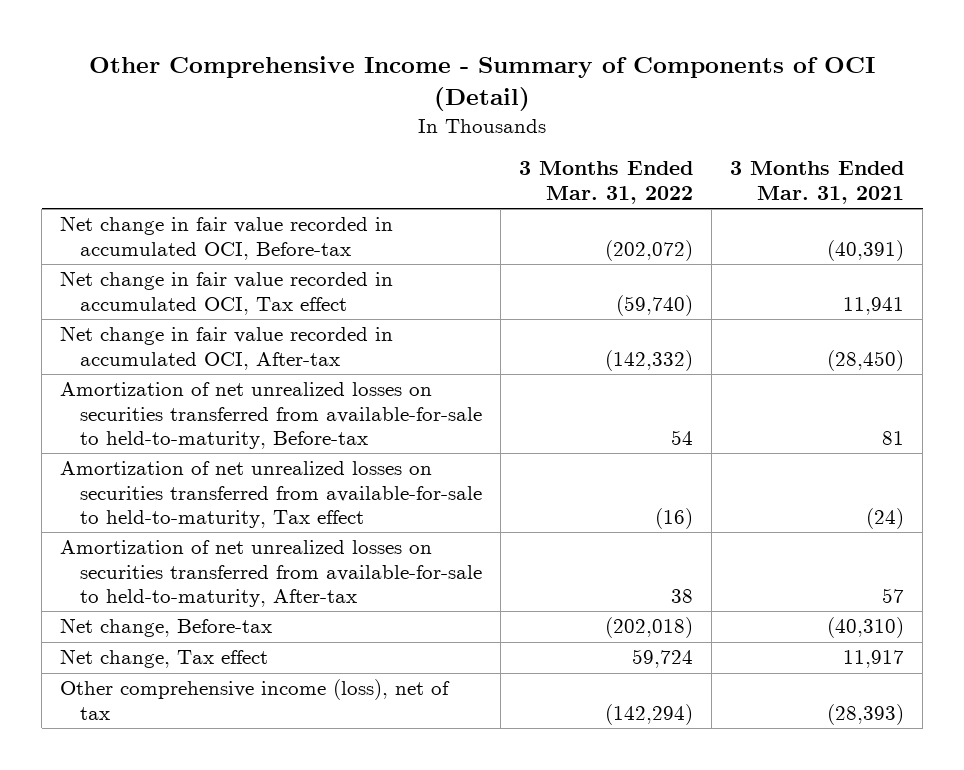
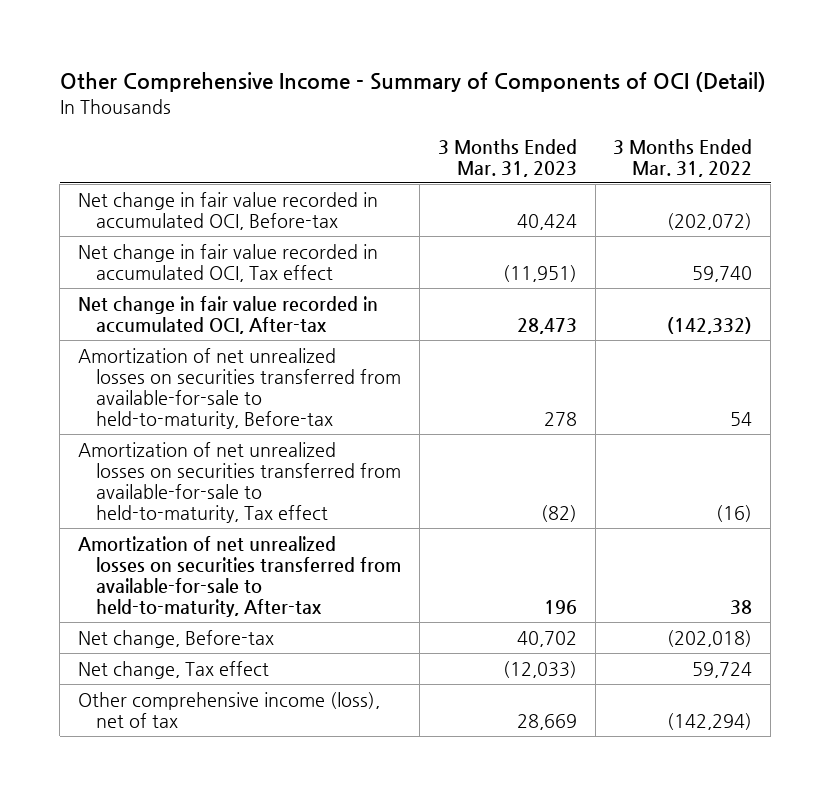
[730,161,905,204] 3 Months Ended Mar. 31, 2021 -> none
none -> [437,138,577,177] 3 Months Ended Mar. 31, 2023
[616,294,694,316] (59,740) -> [692,265,753,282] 59,740

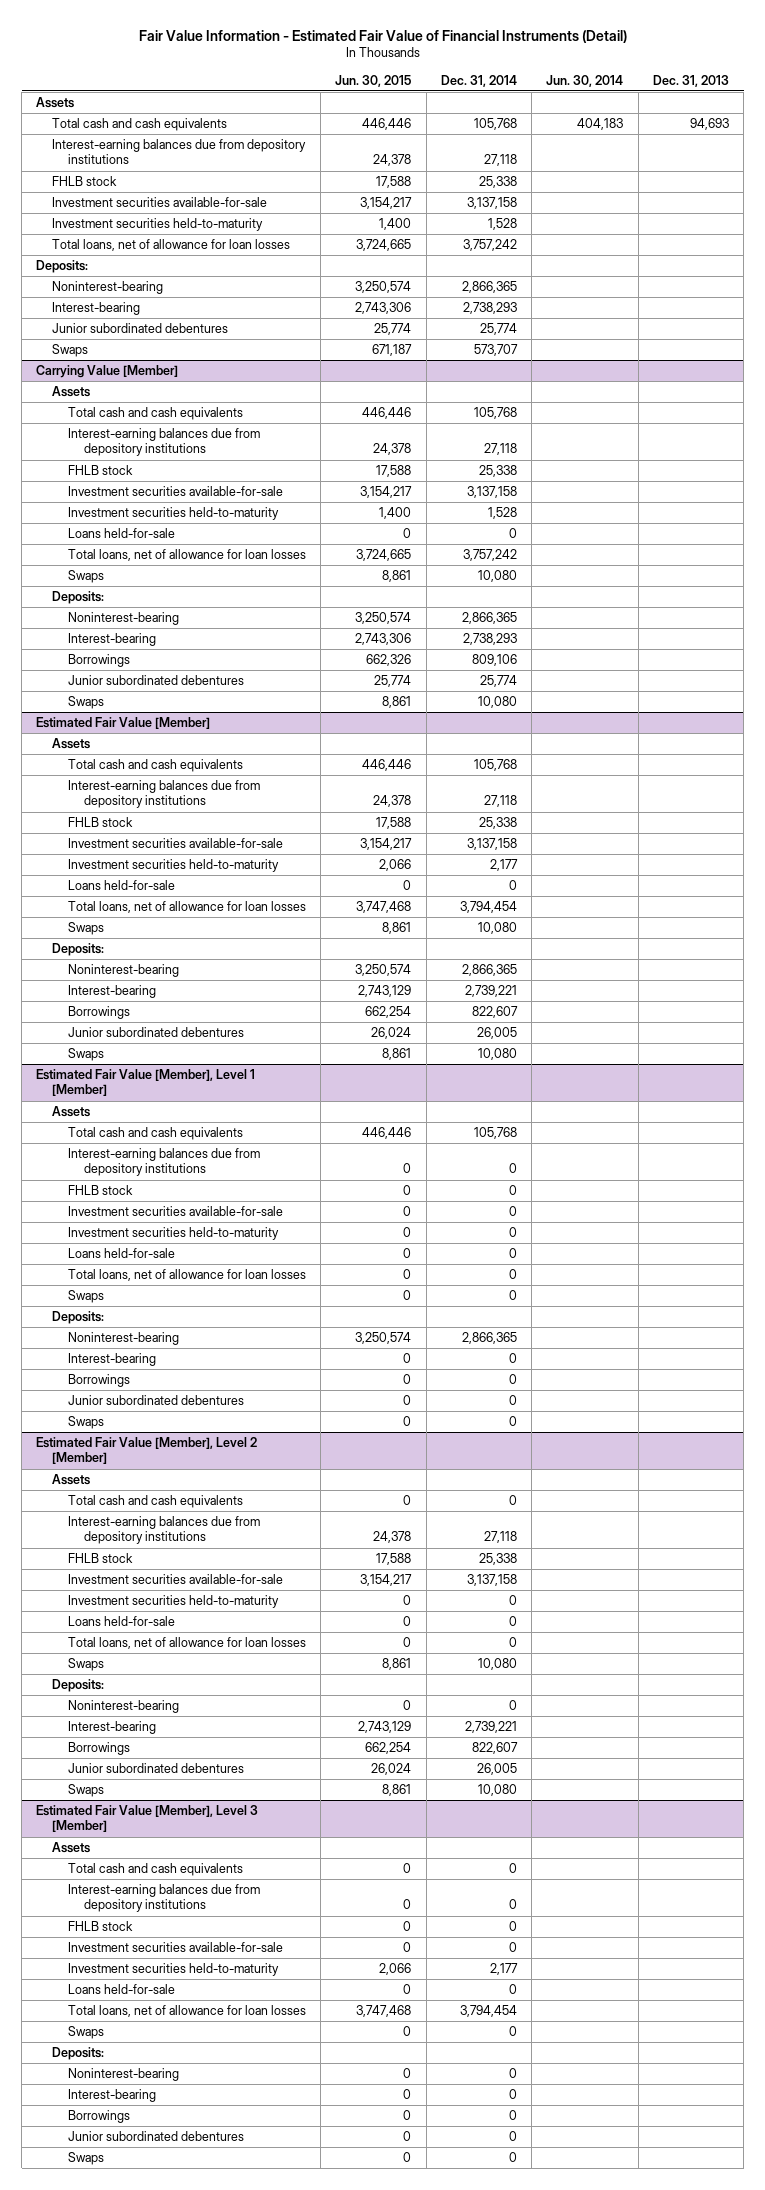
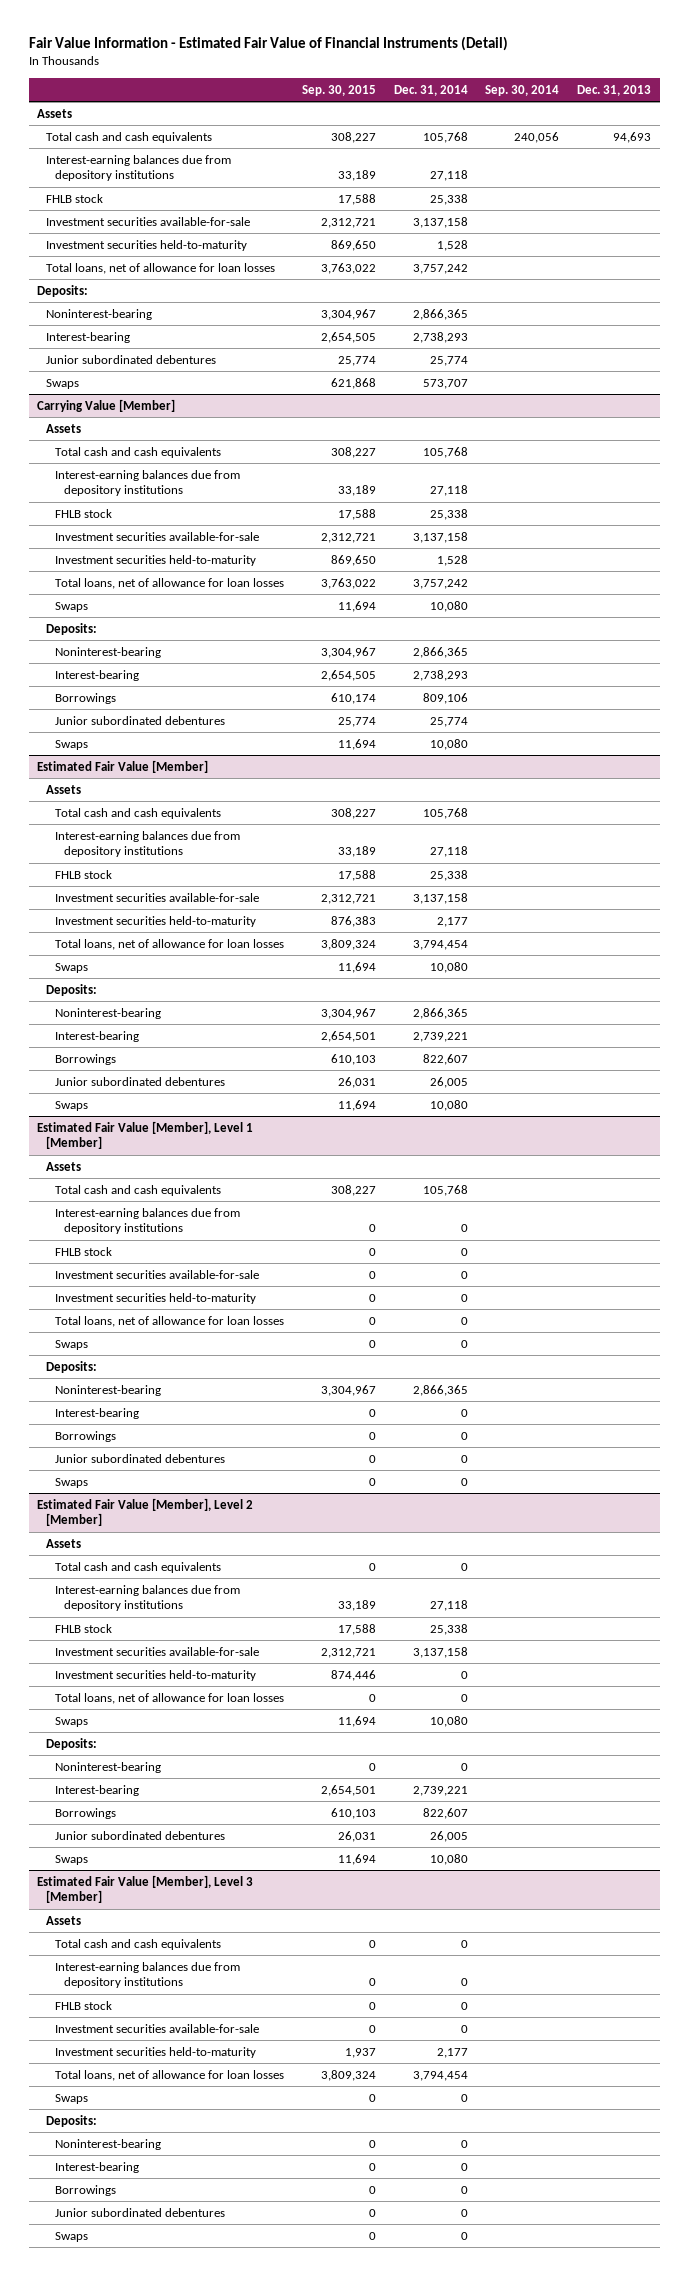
[335,74,412,87] Jun. 30, 2015 -> none
[546,74,624,87] Jun. 30, 2014 -> none
none -> [301,84,376,96] Sep. 30, 2015
none -> [485,84,560,96] Sep. 30, 2014
[67,528,175,539] Loans held-for-sale -> none
[67,880,175,891] Loans held-for-sale -> none
[67,1248,175,1259] Loans held-for-sale -> none
[67,1616,175,1627] Loans held-for-sale -> none
[67,1984,175,1995] Loans held-for-sale -> none

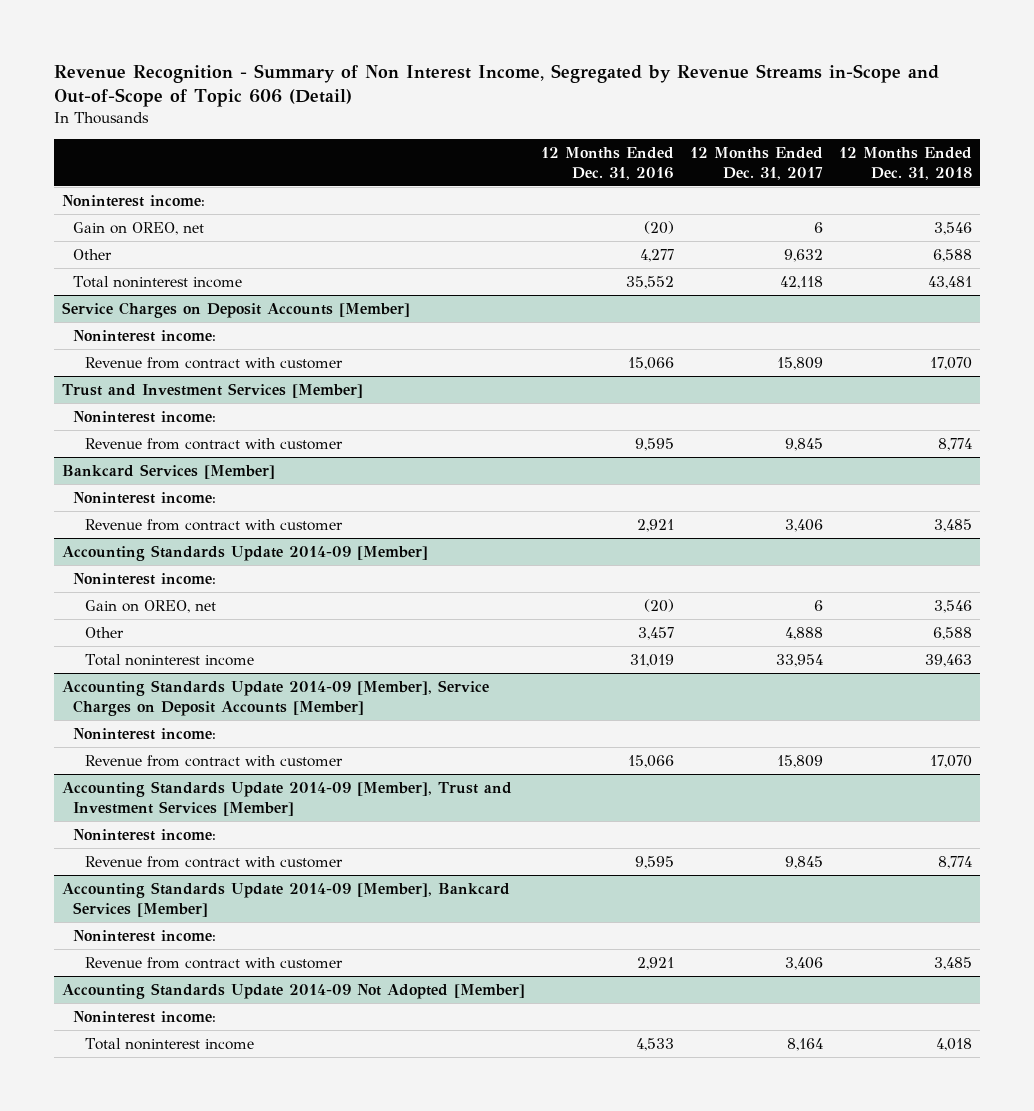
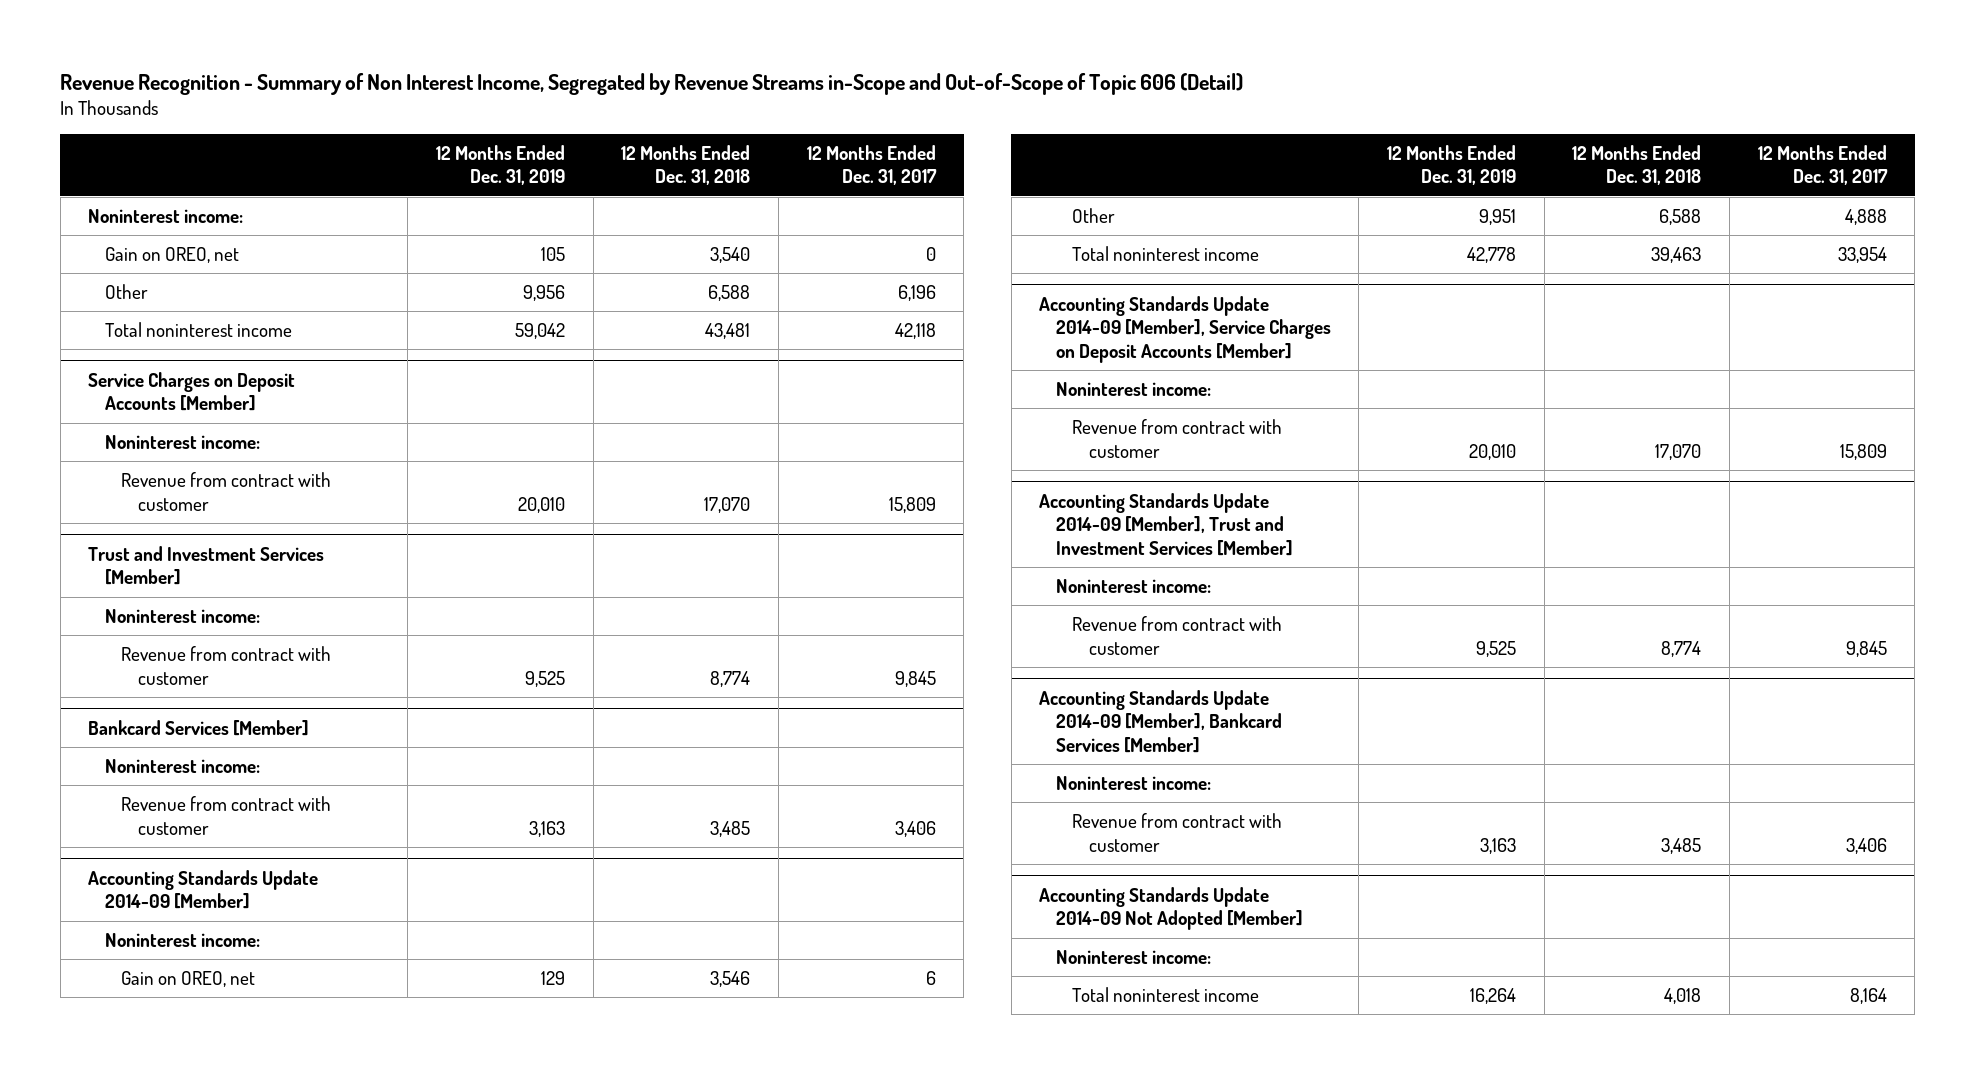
[540,146,674,180] 12 Months Ended Dec. 31, 2016 -> none
none -> [436,144,566,186] 12 Months Ended Dec. 31, 2019
[814,221,824,233] 6 -> [925,247,936,262] 0
[934,221,973,235] 3,546 -> [710,247,751,264] 3,540
[784,248,824,262] 9,632 -> [897,285,936,302] 6,196

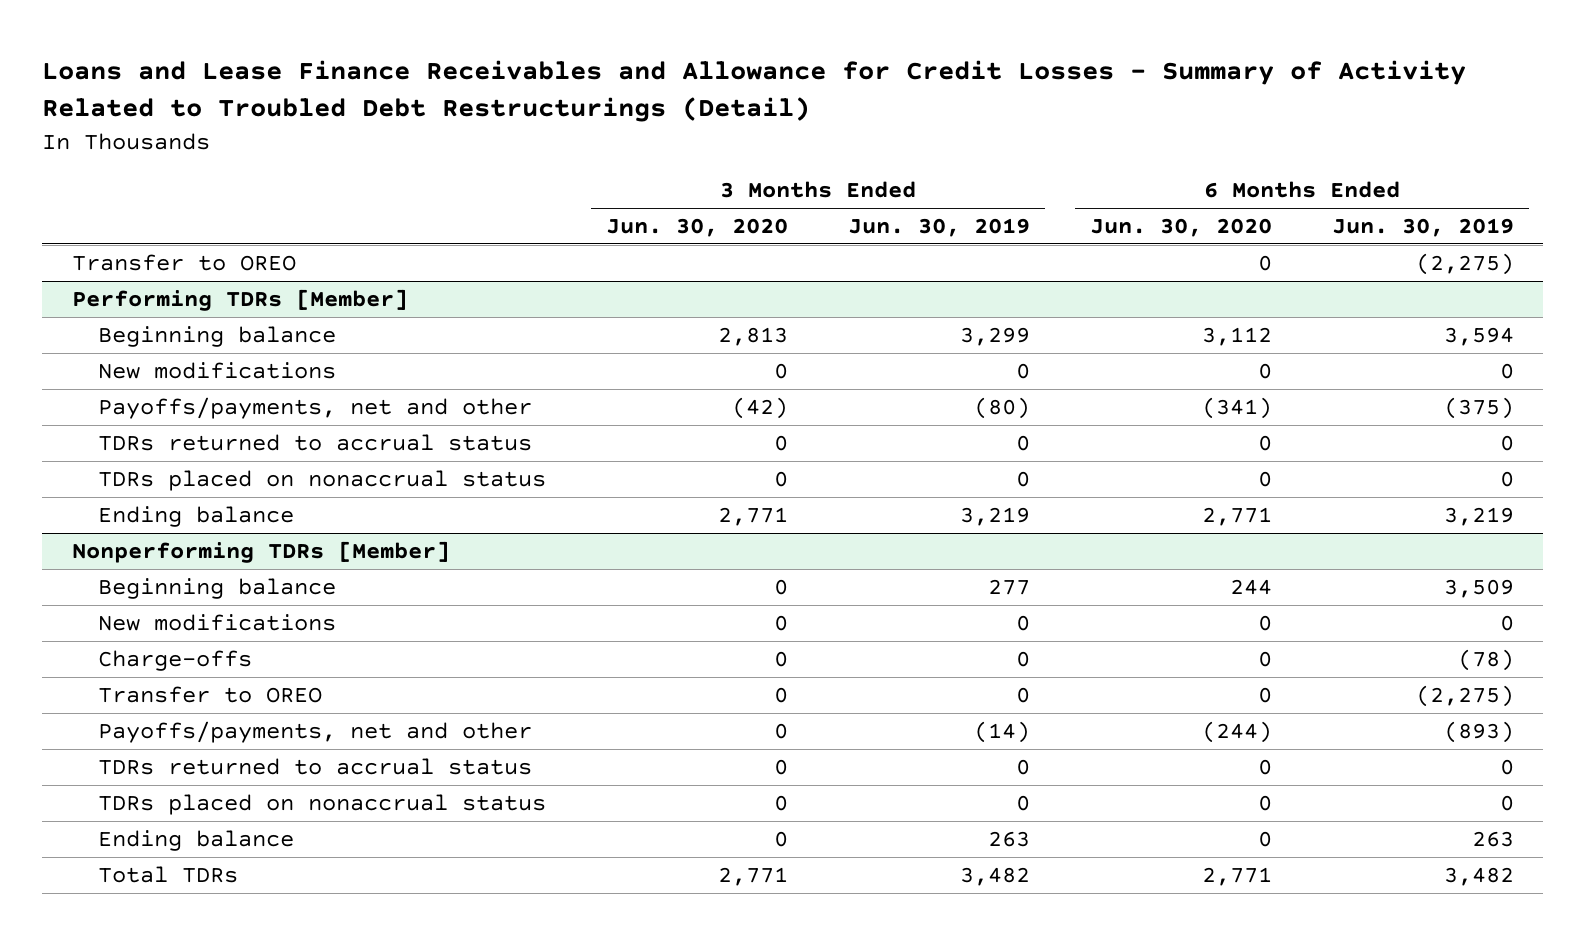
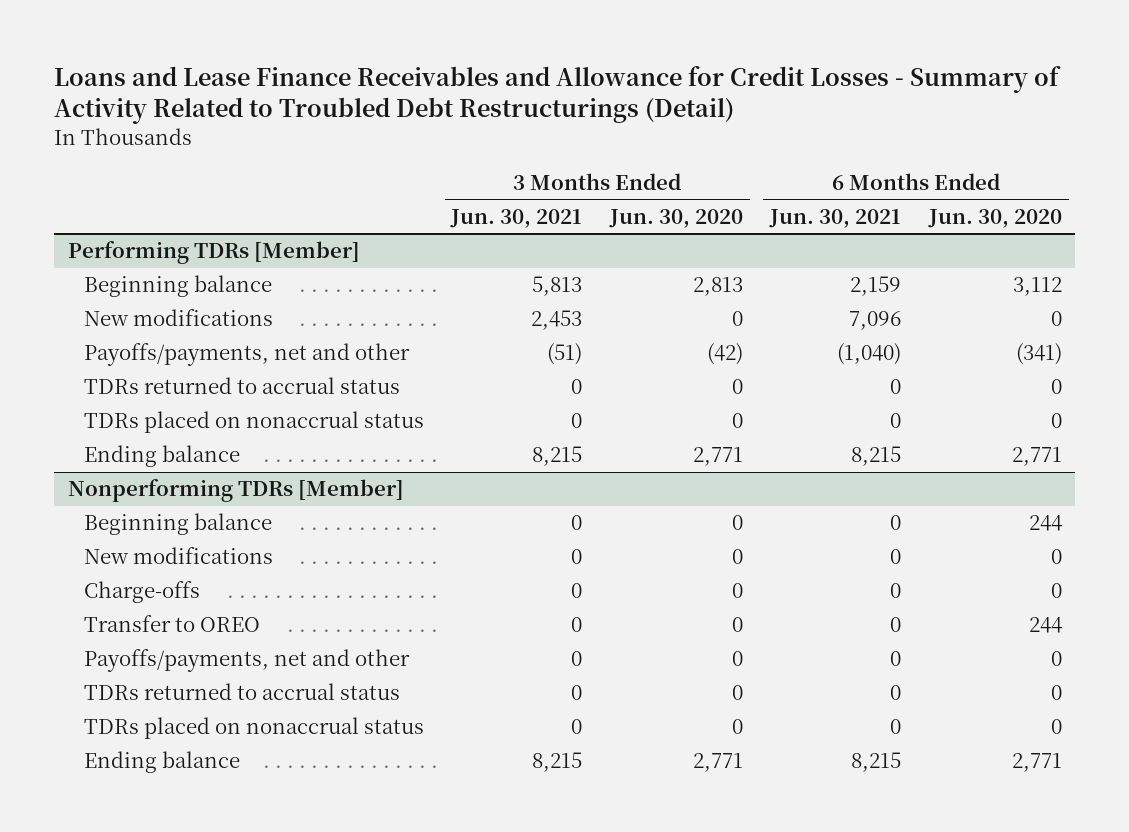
[847,217,1030,237] Jun. 30, 2019 -> none
[1331,217,1514,237] Jun. 30, 2019 -> none
none -> [450,208,583,228] Jun. 30, 2021
none -> [769,208,902,228] Jun. 30, 2021
[72,253,297,271] Transfer to OREO -> none
[1257,686,1272,703] 0 -> [1028,617,1062,634] 244
[1201,720,1272,743] (244) -> [1050,651,1062,667] 0
[98,865,239,883] Total TDRs -> none
[774,830,789,847] 0 -> [692,753,743,773] 2,771
[1257,830,1272,847] 0 -> [1011,753,1062,773] 2,771

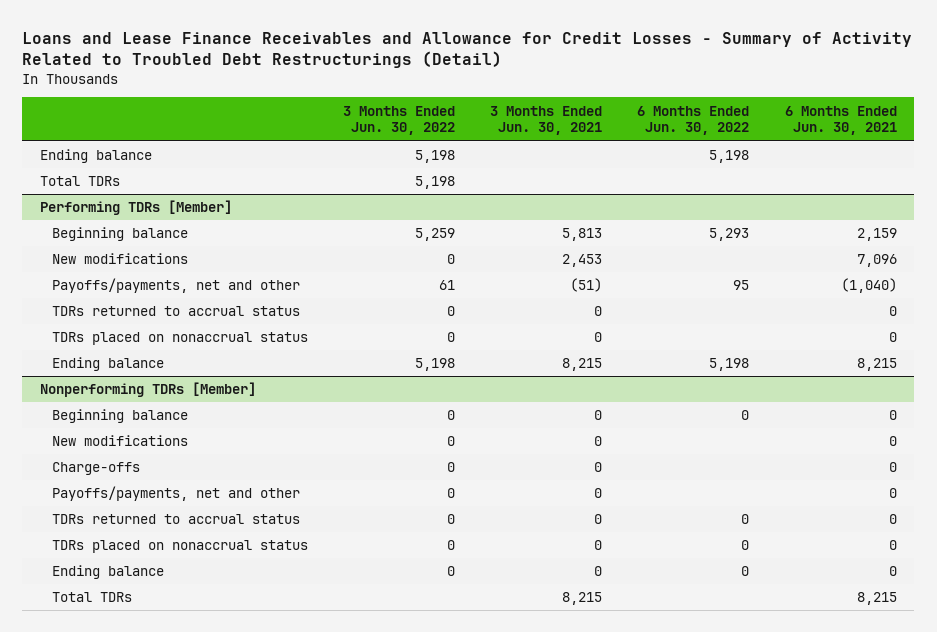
[608,208,743,228] Jun. 30, 2020 -> none
[927,208,1062,228] Jun. 30, 2020 -> none
none -> [342,105,455,136] 3 Months Ended Jun. 30, 2022
none -> [637,105,750,136] 6 Months Ended Jun. 30, 2022
none -> [39,149,152,164] Ending balance
none -> [39,176,120,187] Total TDRs
[83,615,260,633] Transfer to OREO -> none
[532,752,583,773] 8,215 -> [594,566,603,577] 0
[851,752,902,773] 8,215 -> [888,566,897,577] 0
none -> [51,592,132,603] Total TDRs

